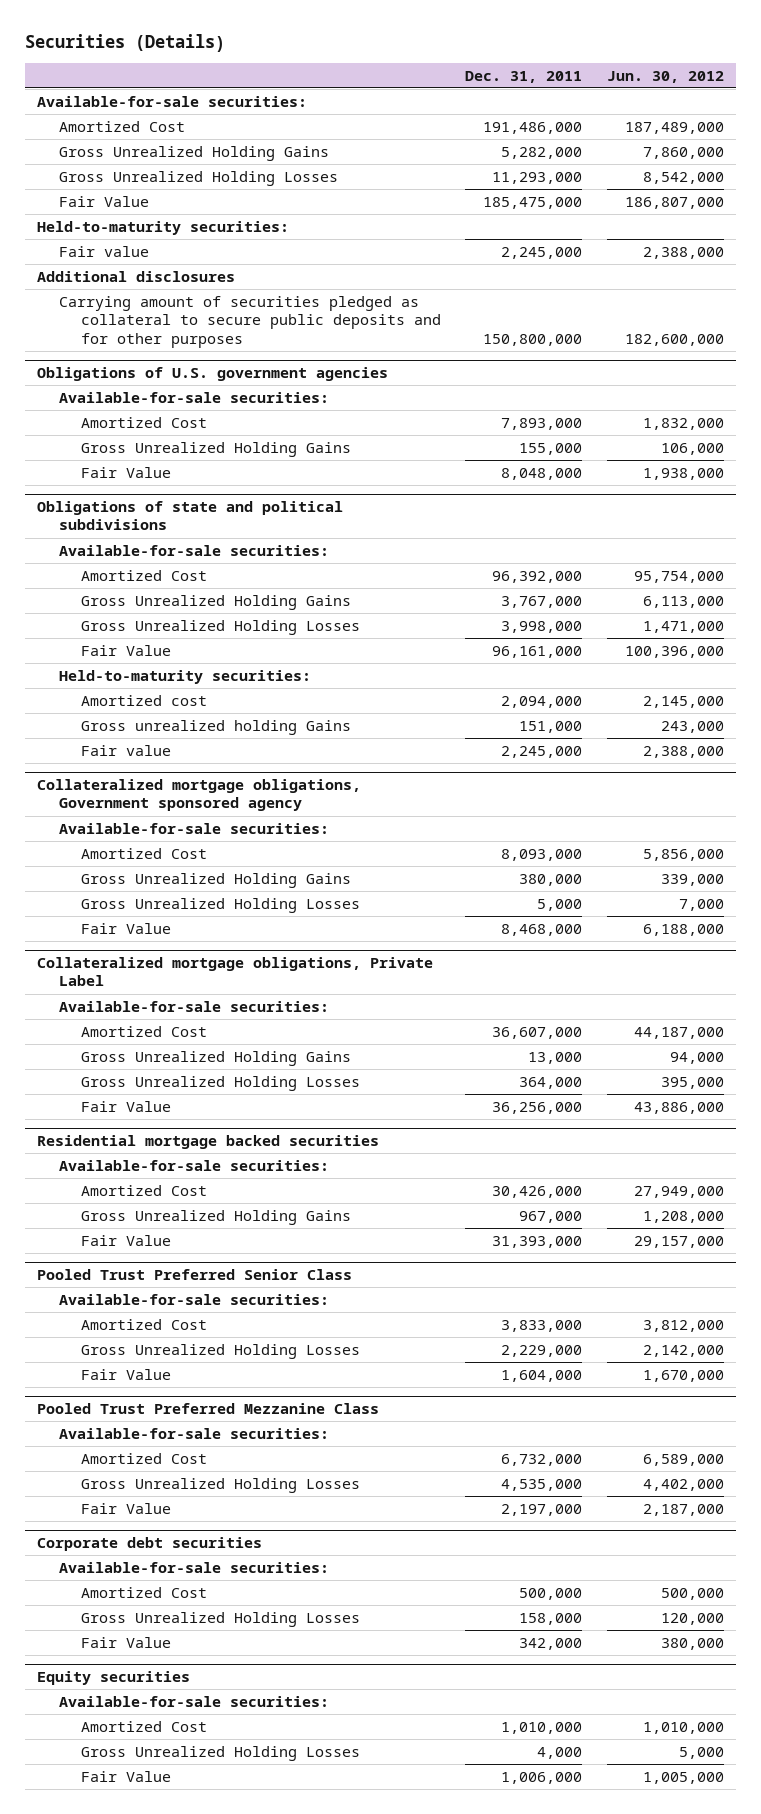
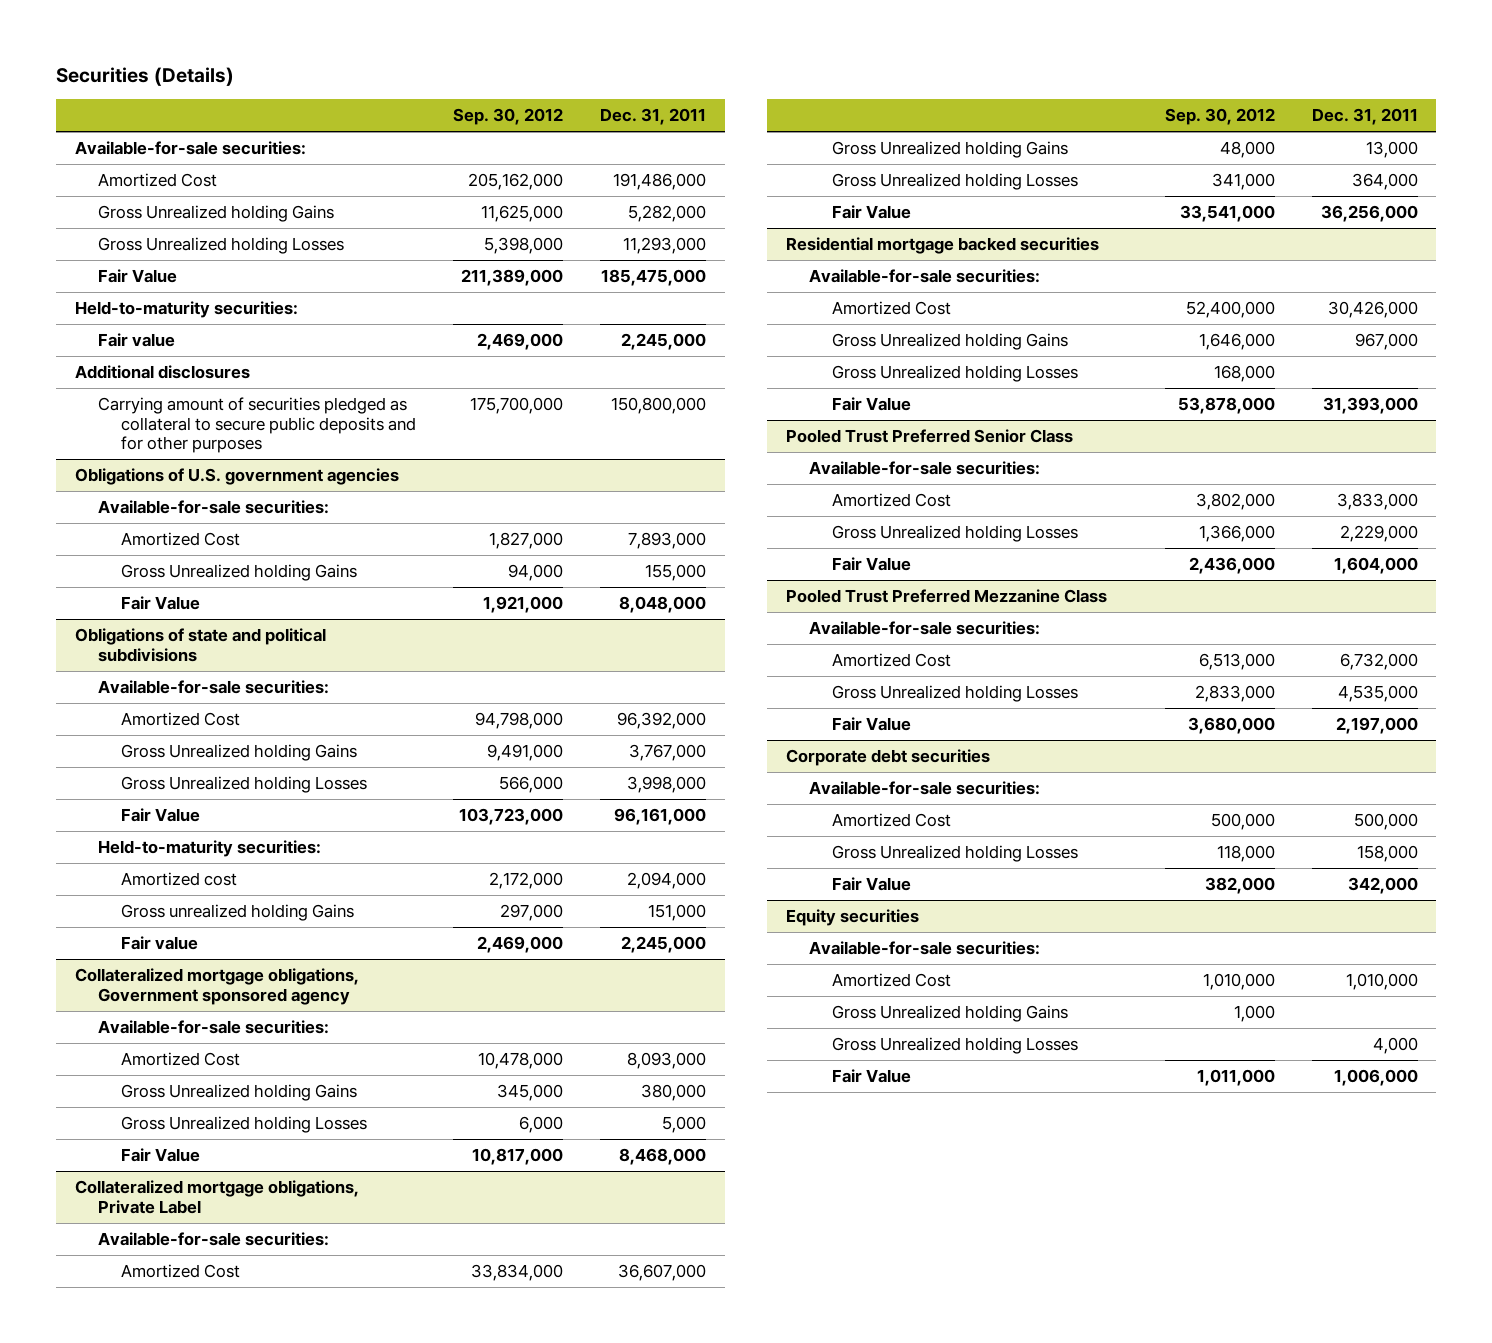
[606,70,724,83] Jun. 30, 2012 -> none
none -> [453,108,564,126] Sep. 30, 2012
[59,145,330,161] Gross Unrealized Holding Gains -> [97,205,334,223] Gross Unrealized holding Gains
[59,170,339,186] Gross Unrealized Holding Losses -> [97,237,344,255] Gross Unrealized holding Losses
[81,441,352,457] Gross Unrealized Holding Gains -> [120,564,357,582] Gross Unrealized holding Gains
[81,594,352,610] Gross Unrealized Holding Gains -> [120,744,357,762] Gross Unrealized holding Gains
[81,619,361,635] Gross Unrealized Holding Losses -> [120,776,367,794] Gross Unrealized holding Losses
[81,872,352,888] Gross Unrealized Holding Gains -> [120,1084,357,1102] Gross Unrealized holding Gains
[81,897,361,913] Gross Unrealized Holding Losses -> [120,1116,367,1134] Gross Unrealized holding Losses
[81,1050,352,1066] Gross Unrealized Holding Gains -> [832,141,1069,159] Gross Unrealized holding Gains
[81,1075,361,1091] Gross Unrealized Holding Losses -> [832,173,1079,191] Gross Unrealized holding Losses
[81,1209,352,1225] Gross Unrealized Holding Gains -> [832,333,1069,351] Gross Unrealized holding Gains
none -> [832,365,1079,383] Gross Unrealized holding Losses
[81,1343,361,1359] Gross Unrealized Holding Losses -> [832,525,1079,543] Gross Unrealized holding Losses
[81,1477,361,1493] Gross Unrealized Holding Losses -> [832,685,1079,703] Gross Unrealized holding Losses
[81,1611,361,1627] Gross Unrealized Holding Losses -> [832,845,1079,863] Gross Unrealized holding Losses
none -> [832,1005,1069,1023] Gross Unrealized holding Gains
[81,1745,361,1761] Gross Unrealized Holding Losses -> [832,1037,1079,1055] Gross Unrealized holding Losses

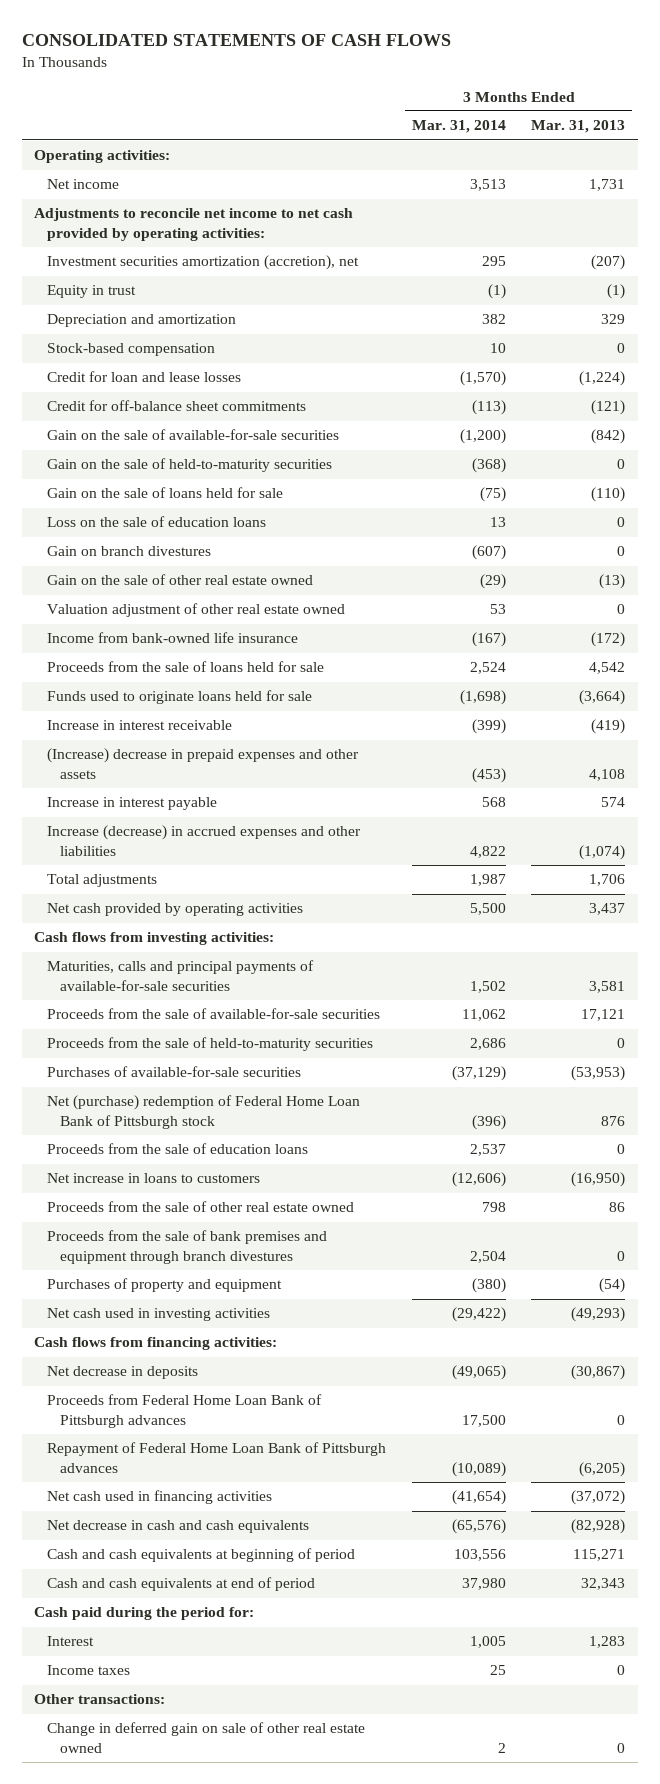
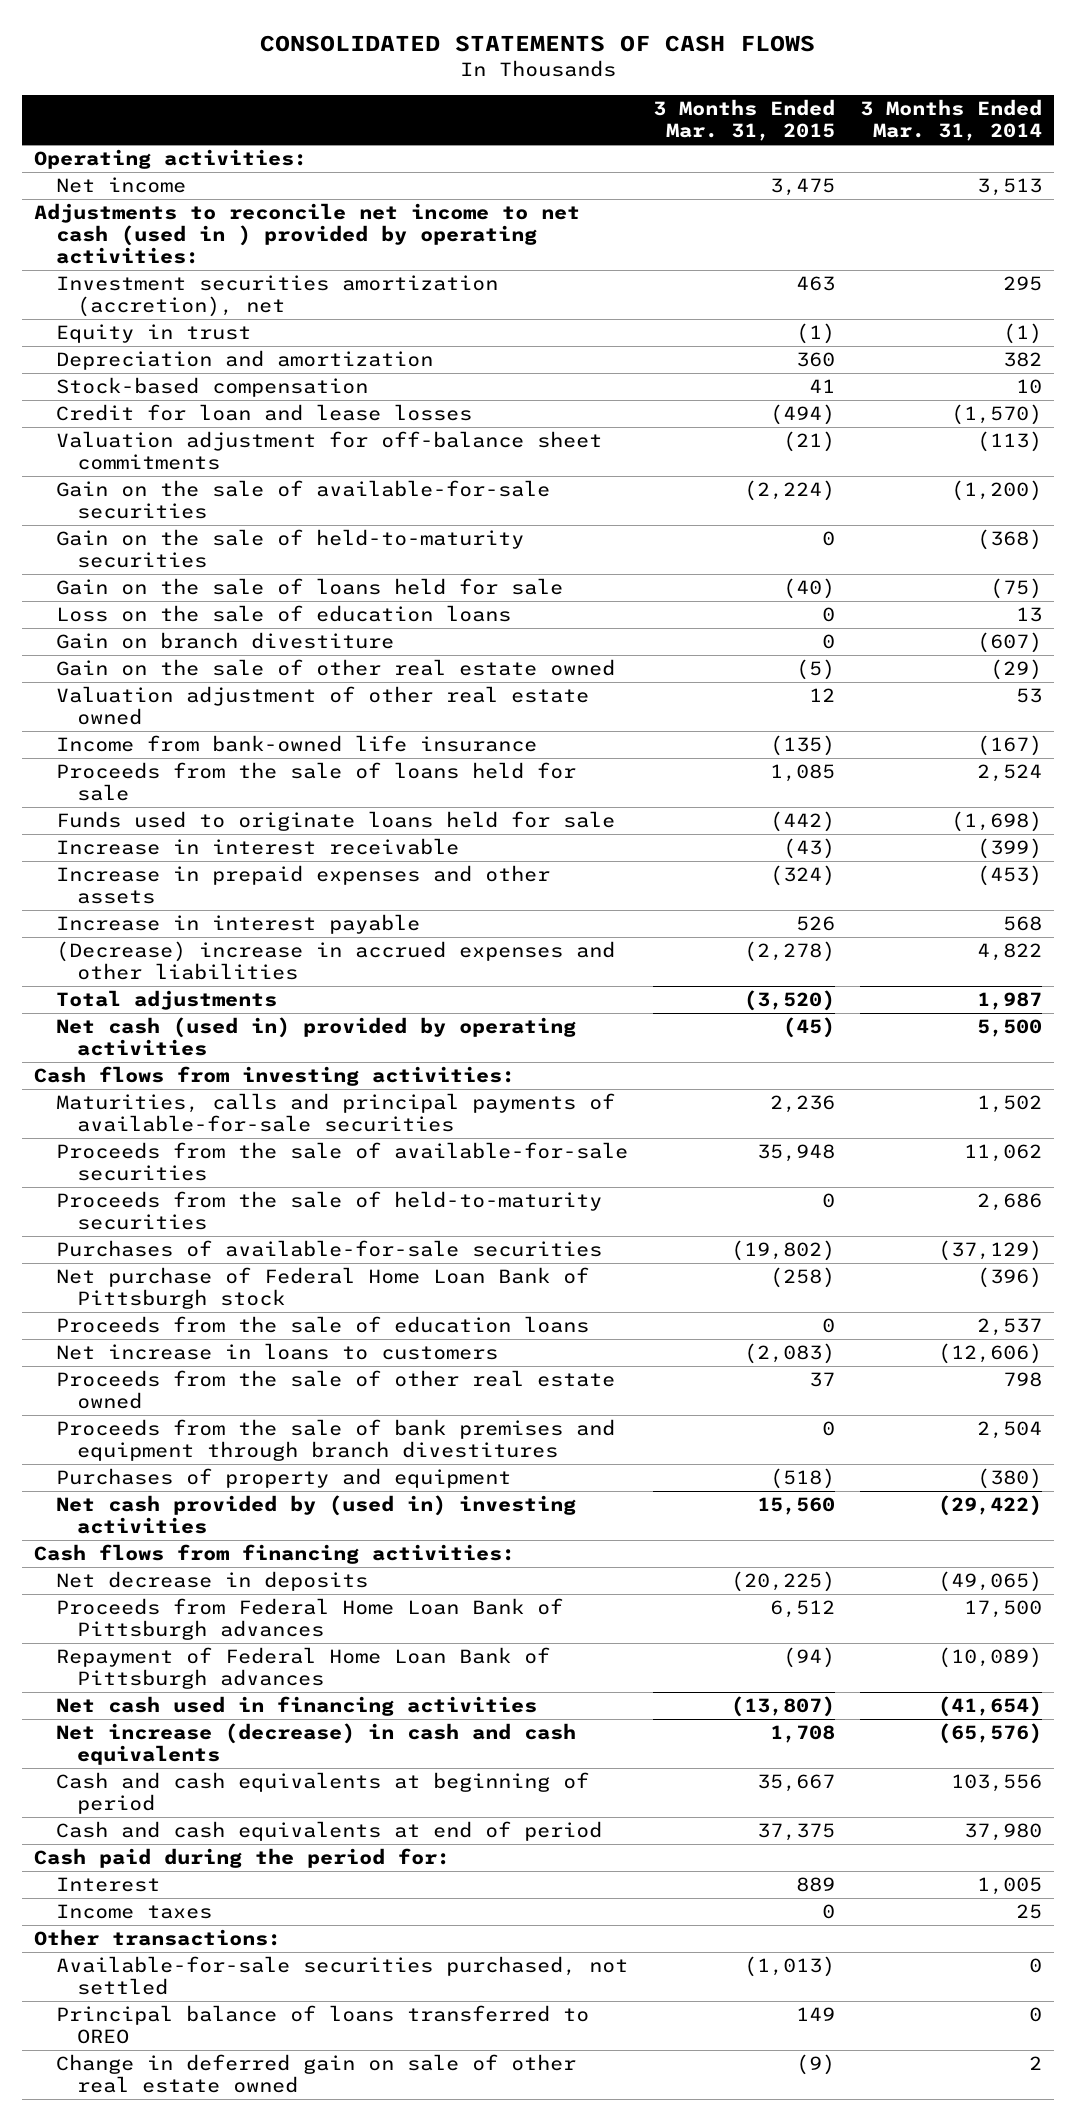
[531,120,626,134] Mar. 31, 2013 -> none
none -> [652,99,835,142] 3 Months Ended Mar. 31, 2015
[34,208,354,241] Adjustments to reconcile net income to net cash provided by operating activities: -> [34,203,581,264] Adjustments to reconcile net income to net cash (used in ) provided by operating activities:
[47,400,307,412] Credit for off-balance sheet commitments -> [55,431,602,470] Valuation adjustment for off-balance sheet commitments
[47,546,212,557] Gain on branch divestures -> [55,632,394,650] Gain on branch divestiture
[47,748,360,779] (Increase) decrease in prepaid expenses and other assets -> [55,865,550,904] Increase in prepaid expenses and other assets
[47,825,362,856] Increase (decrease) in accrued expenses and other liabilities -> [55,941,615,980] (Decrease) increase in accrued expenses and other liabilities
[47,903,304,917] Net cash provided by operating activities -> [55,1017,576,1056] Net cash (used in) provided by operating activities
[47,1095,361,1129] Net (purchase) redemption of Federal Home Loan Bank of Pittsburgh stock -> [55,1267,589,1309] Net purchase of Federal Home Loan Bank of Pittsburgh stock
[47,1230,328,1264] Proceeds from the sale of bank premises and equipment through branch divestures -> [55,1419,615,1461] Proceeds from the sale of bank premises and equipment through branch divestitures
[47,1308,271,1322] Net cash used in investing activities -> [55,1495,576,1534] Net cash provided by (used in) investing activities
[47,1520,310,1534] Net decrease in cash and cash equivalents -> [55,1723,576,1765] Net increase (decrease) in cash and cash equivalents
none -> [55,1956,628,1995] Available-for-sale securities purchased, not settled
none -> [55,2005,589,2044] Principal balance of loans transferred to OREO

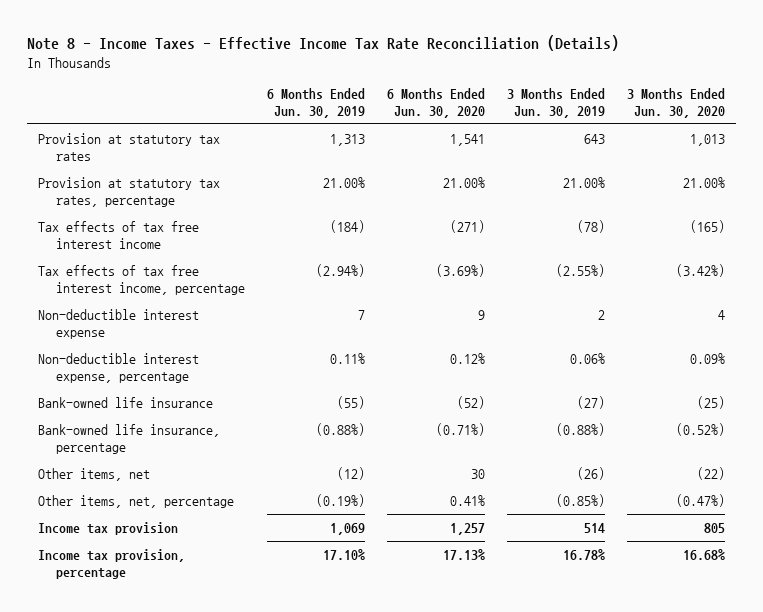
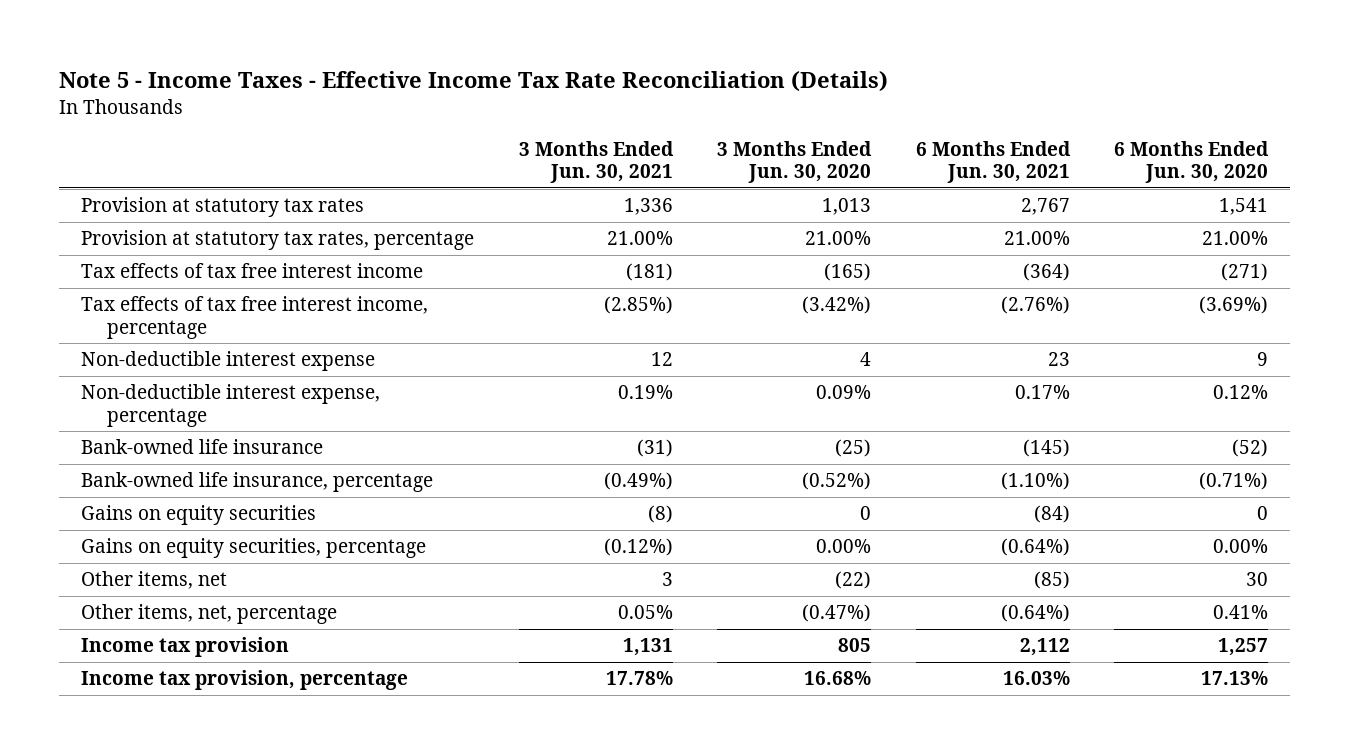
[26,35,619,52] Note 8 - Income Taxes - Effective Income Tax Rate Reconciliation (Details) -> [58,71,888,93] Note 5 - Income Taxes - Effective Income Tax Rate Reconciliation (Details)
[266,88,365,118] 6 Months Ended Jun. 30, 2019 -> none
[507,88,606,118] 3 Months Ended Jun. 30, 2019 -> none
none -> [518,140,674,184] 3 Months Ended Jun. 30, 2021
none -> [915,140,1071,184] 6 Months Ended Jun. 30, 2021
none -> [80,505,316,526] Gains on equity securities
none -> [80,538,426,559] Gains on equity securities, percentage

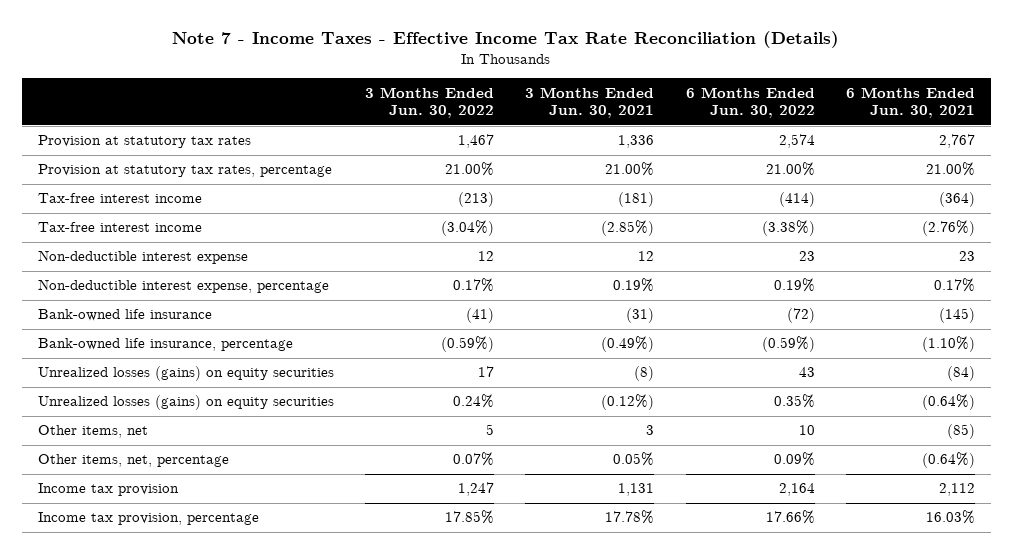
[58,71,888,93] Note 5 - Income Taxes - Effective Income Tax Rate Reconciliation (Details) -> [172,31,840,49] Note 7 - Income Taxes - Effective Income Tax Rate Reconciliation (Details)
[717,140,873,184] 3 Months Ended Jun. 30, 2020 -> none
[1114,140,1270,184] 6 Months Ended Jun. 30, 2020 -> none
none -> [365,86,495,119] 3 Months Ended Jun. 30, 2022
none -> [685,86,815,119] 6 Months Ended Jun. 30, 2022
[80,263,423,279] Tax effects of tax free interest income -> [37,193,202,204] Tax-free interest income
[80,296,428,339] Tax effects of tax free interest income, percentage -> [37,222,202,233] Tax-free interest income
[80,505,316,526] Gains on equity securities -> [37,366,334,382] Unrealized losses (gains) on equity securities
[80,538,426,559] Gains on equity securities, percentage -> [37,395,334,411] Unrealized losses (gains) on equity securities

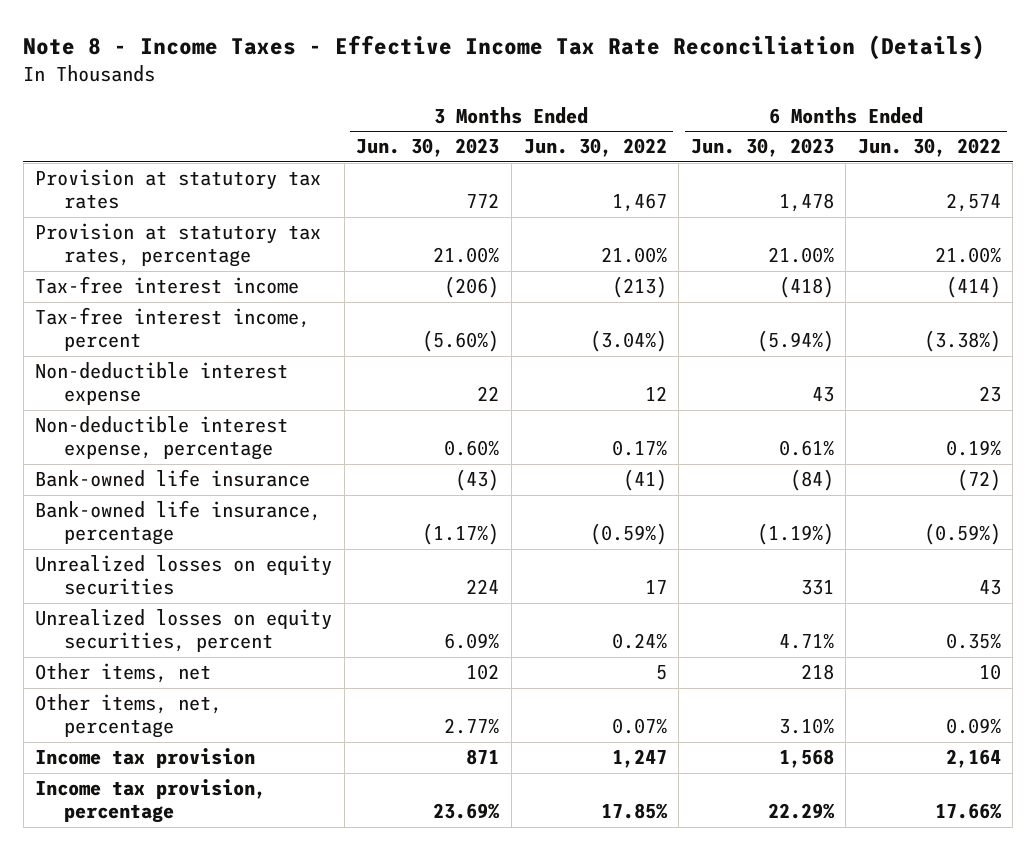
[172,31,840,49] Note 7 - Income Taxes - Effective Income Tax Rate Reconciliation (Details) -> [23,34,986,60] Note 8 - Income Taxes - Effective Income Tax Rate Reconciliation (Details)
[525,86,655,119] 3 Months Ended Jun. 30, 2021 -> none
[845,86,975,119] 6 Months Ended Jun. 30, 2021 -> none
none -> [356,138,500,158] Jun. 30, 2023
none -> [690,138,834,158] Jun. 30, 2023
[37,222,202,233] Tax-free interest income -> [35,307,311,352] Tax-free interest income, percent
[37,366,334,382] Unrealized losses (gains) on equity securities -> [35,555,333,596] Unrealized losses on equity securities
[37,395,334,411] Unrealized losses (gains) on equity securities -> [35,609,333,653] Unrealized losses on equity securities, percent

